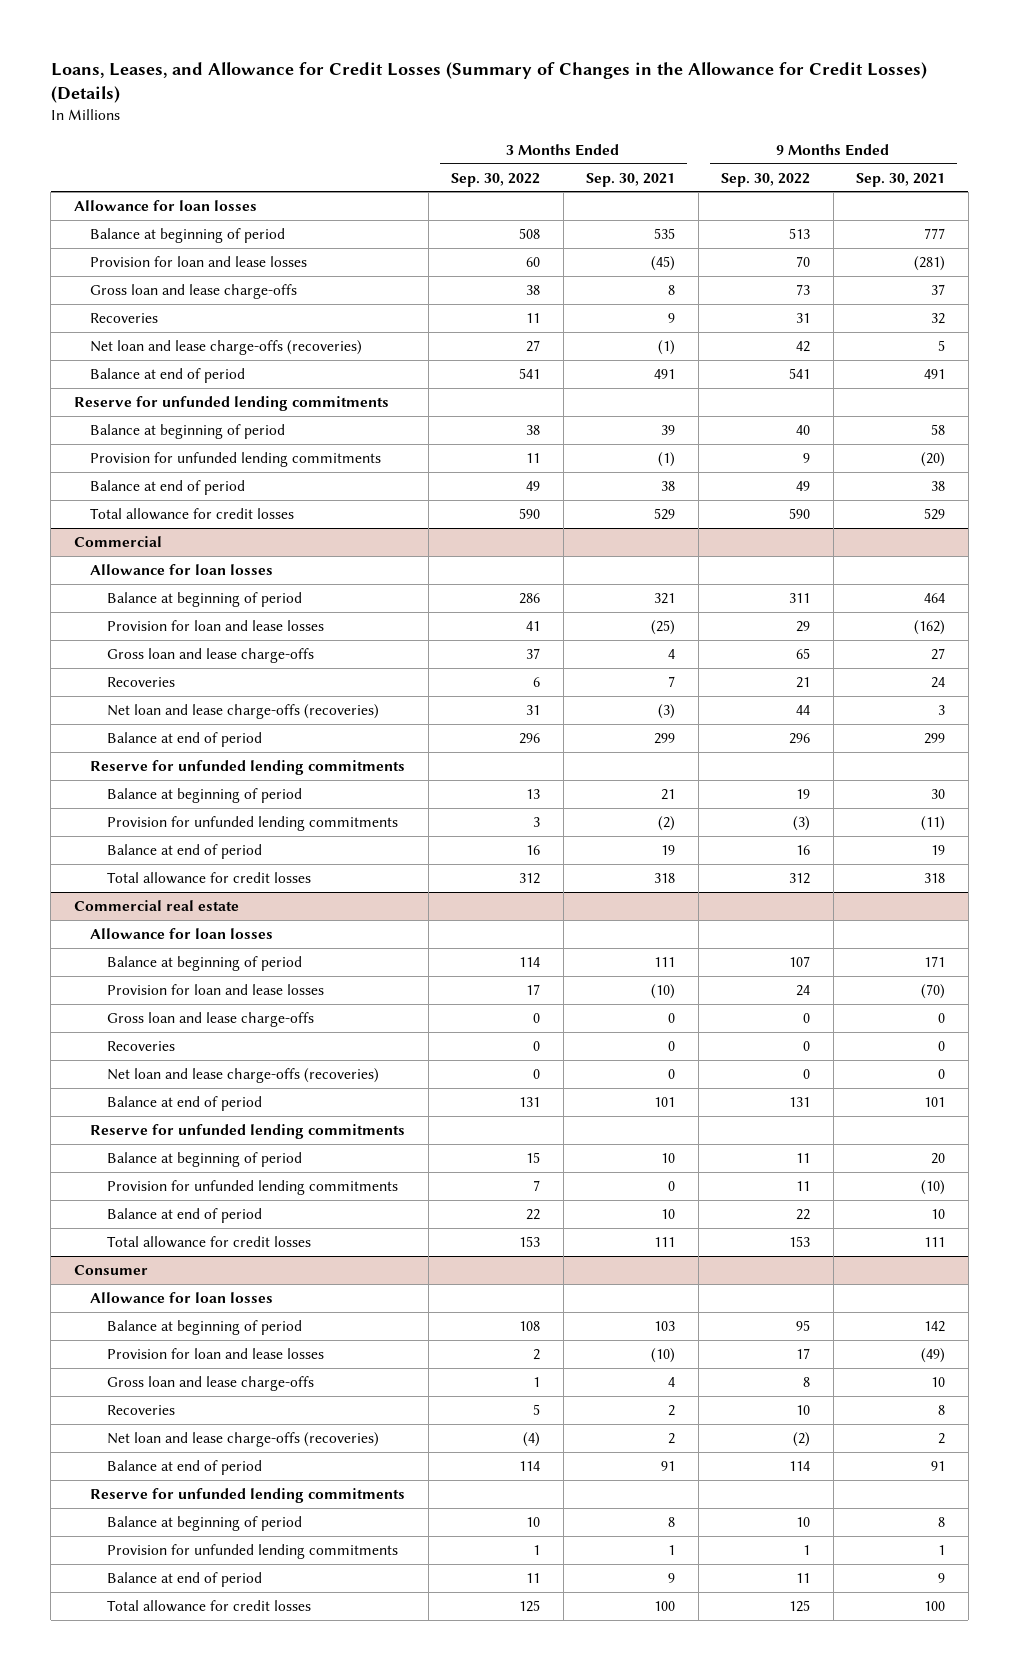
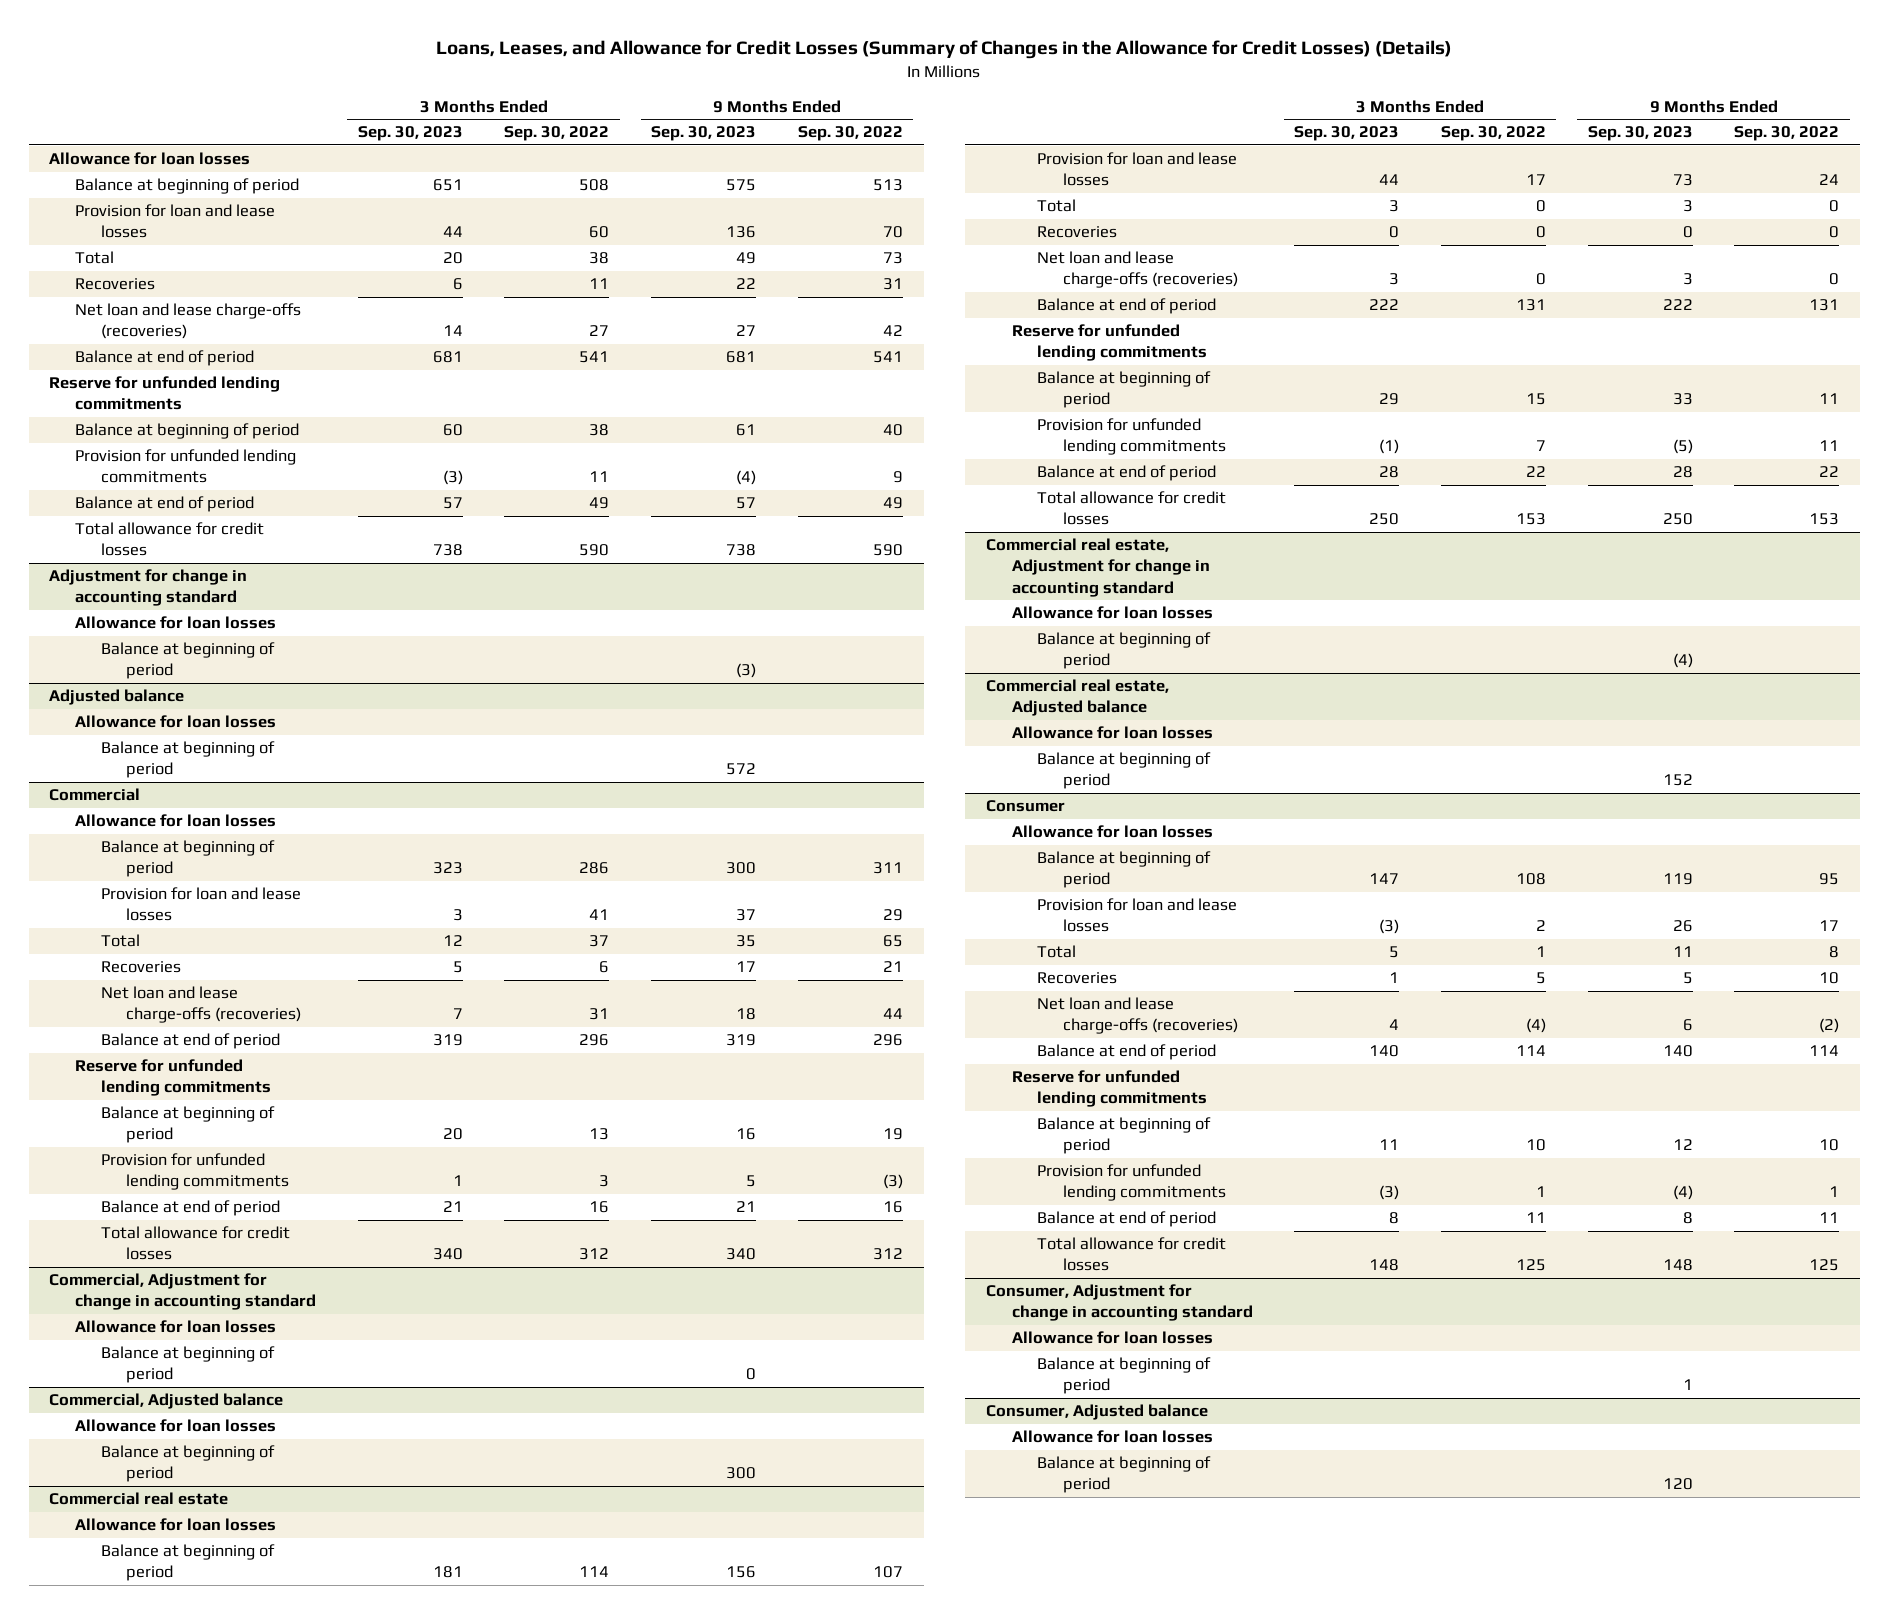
[586,172,676,187] Sep. 30, 2021 -> none
[856,172,946,187] Sep. 30, 2021 -> none
none -> [357,126,463,142] Sep. 30, 2023
none -> [651,126,757,142] Sep. 30, 2023
[90,283,298,299] Gross loan and lease charge-offs -> [75,251,115,265] Total
none -> [49,569,248,607] Adjustment for change in accounting standard
none -> [75,616,277,630] Allowance for loan losses
none -> [100,642,275,680] Balance at beginning of period
none -> [49,689,185,706] Adjusted balance
none -> [75,715,277,729] Allowance for loan losses
none -> [100,741,275,779] Balance at beginning of period
[107,647,315,663] Gross loan and lease charge-offs -> [100,934,140,948] Total
none -> [49,1273,317,1311] Commercial, Adjustment for change in accounting standard
none -> [75,1320,277,1334] Allowance for loan losses
none -> [100,1346,275,1384] Balance at beginning of period
none -> [49,1393,284,1410] Commercial, Adjusted balance
none -> [75,1419,277,1433] Allowance for loan losses
none -> [100,1445,275,1483] Balance at beginning of period
[107,1011,315,1027] Gross loan and lease charge-offs -> [1037,199,1077,213] Total
none -> [986,538,1210,597] Commercial real estate, Adjustment for change in accounting standard
none -> [1011,606,1213,620] Allowance for loan losses
none -> [1037,632,1212,670] Balance at beginning of period
none -> [986,679,1170,717] Commercial real estate, Adjusted balance
none -> [1011,726,1213,740] Allowance for loan losses
none -> [1037,752,1212,790] Balance at beginning of period
[107,1375,315,1391] Gross loan and lease charge-offs -> [1037,945,1077,959] Total
none -> [986,1284,1253,1322] Consumer, Adjustment for change in accounting standard
none -> [1011,1331,1213,1345] Allowance for loan losses
none -> [1037,1357,1212,1395] Balance at beginning of period
none -> [986,1404,1209,1421] Consumer, Adjusted balance
none -> [1011,1430,1213,1444] Allowance for loan losses
none -> [1037,1456,1212,1494] Balance at beginning of period

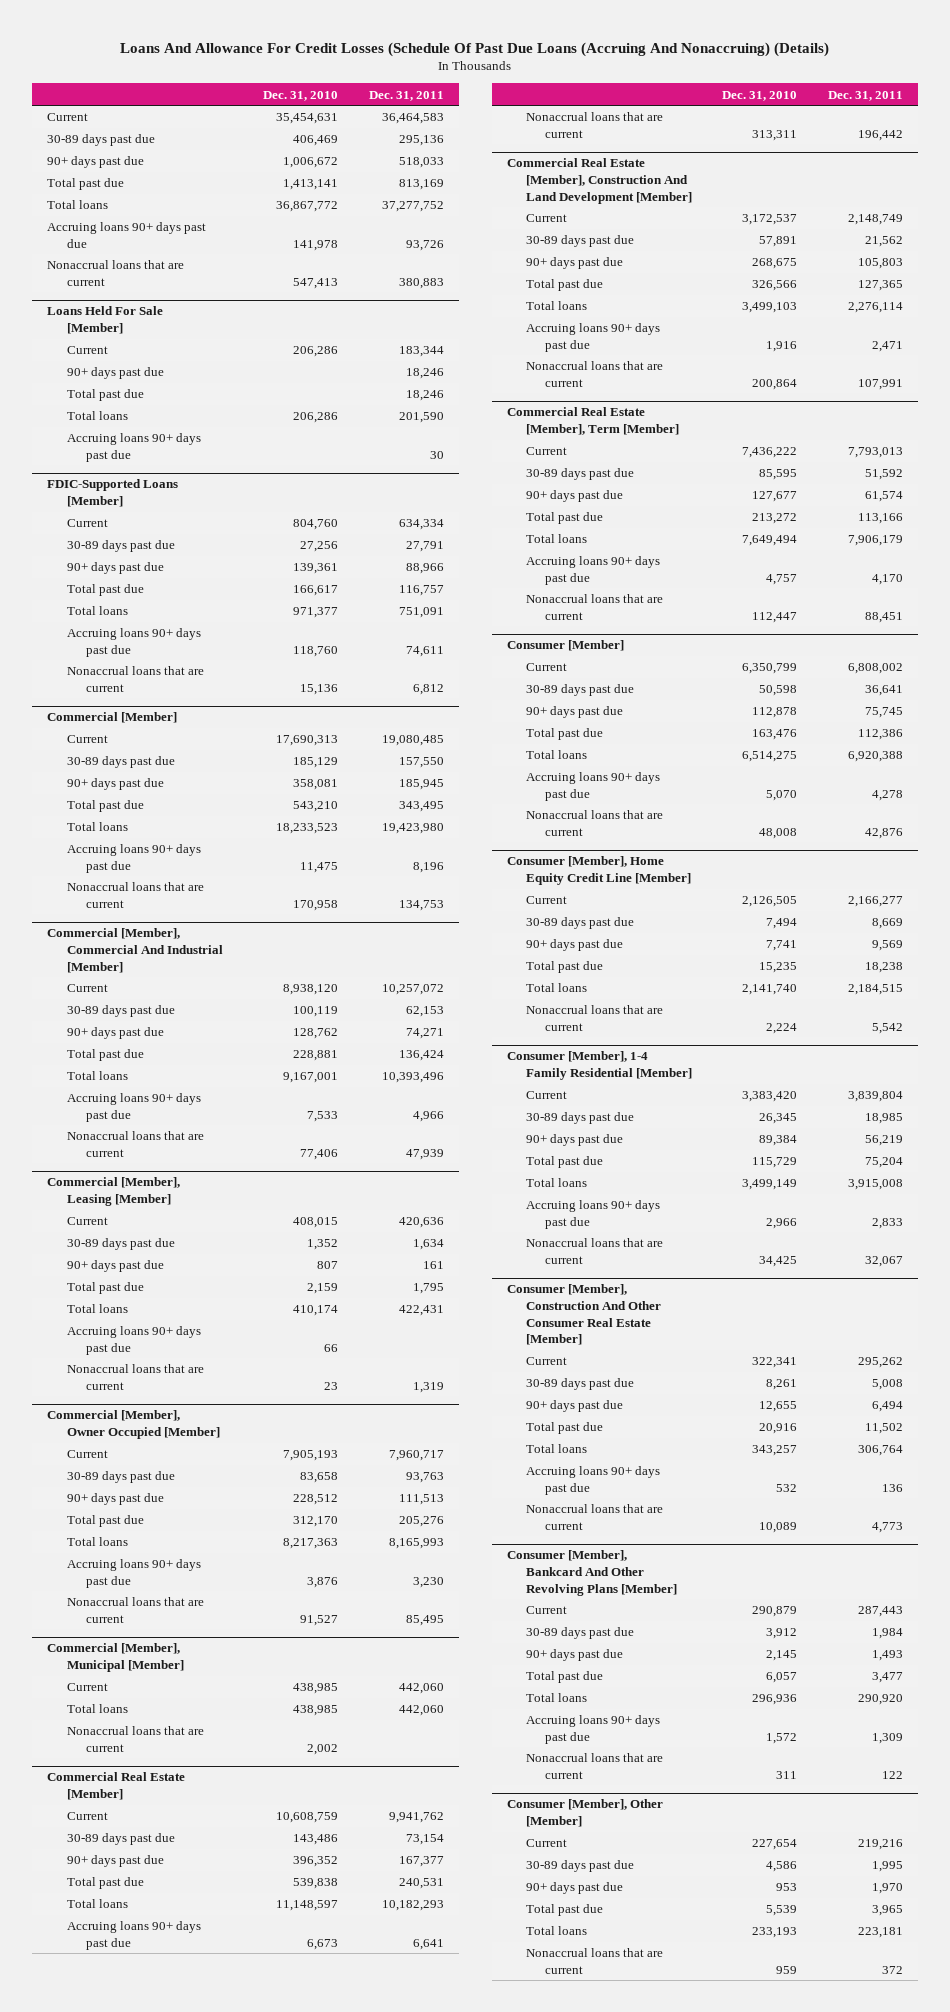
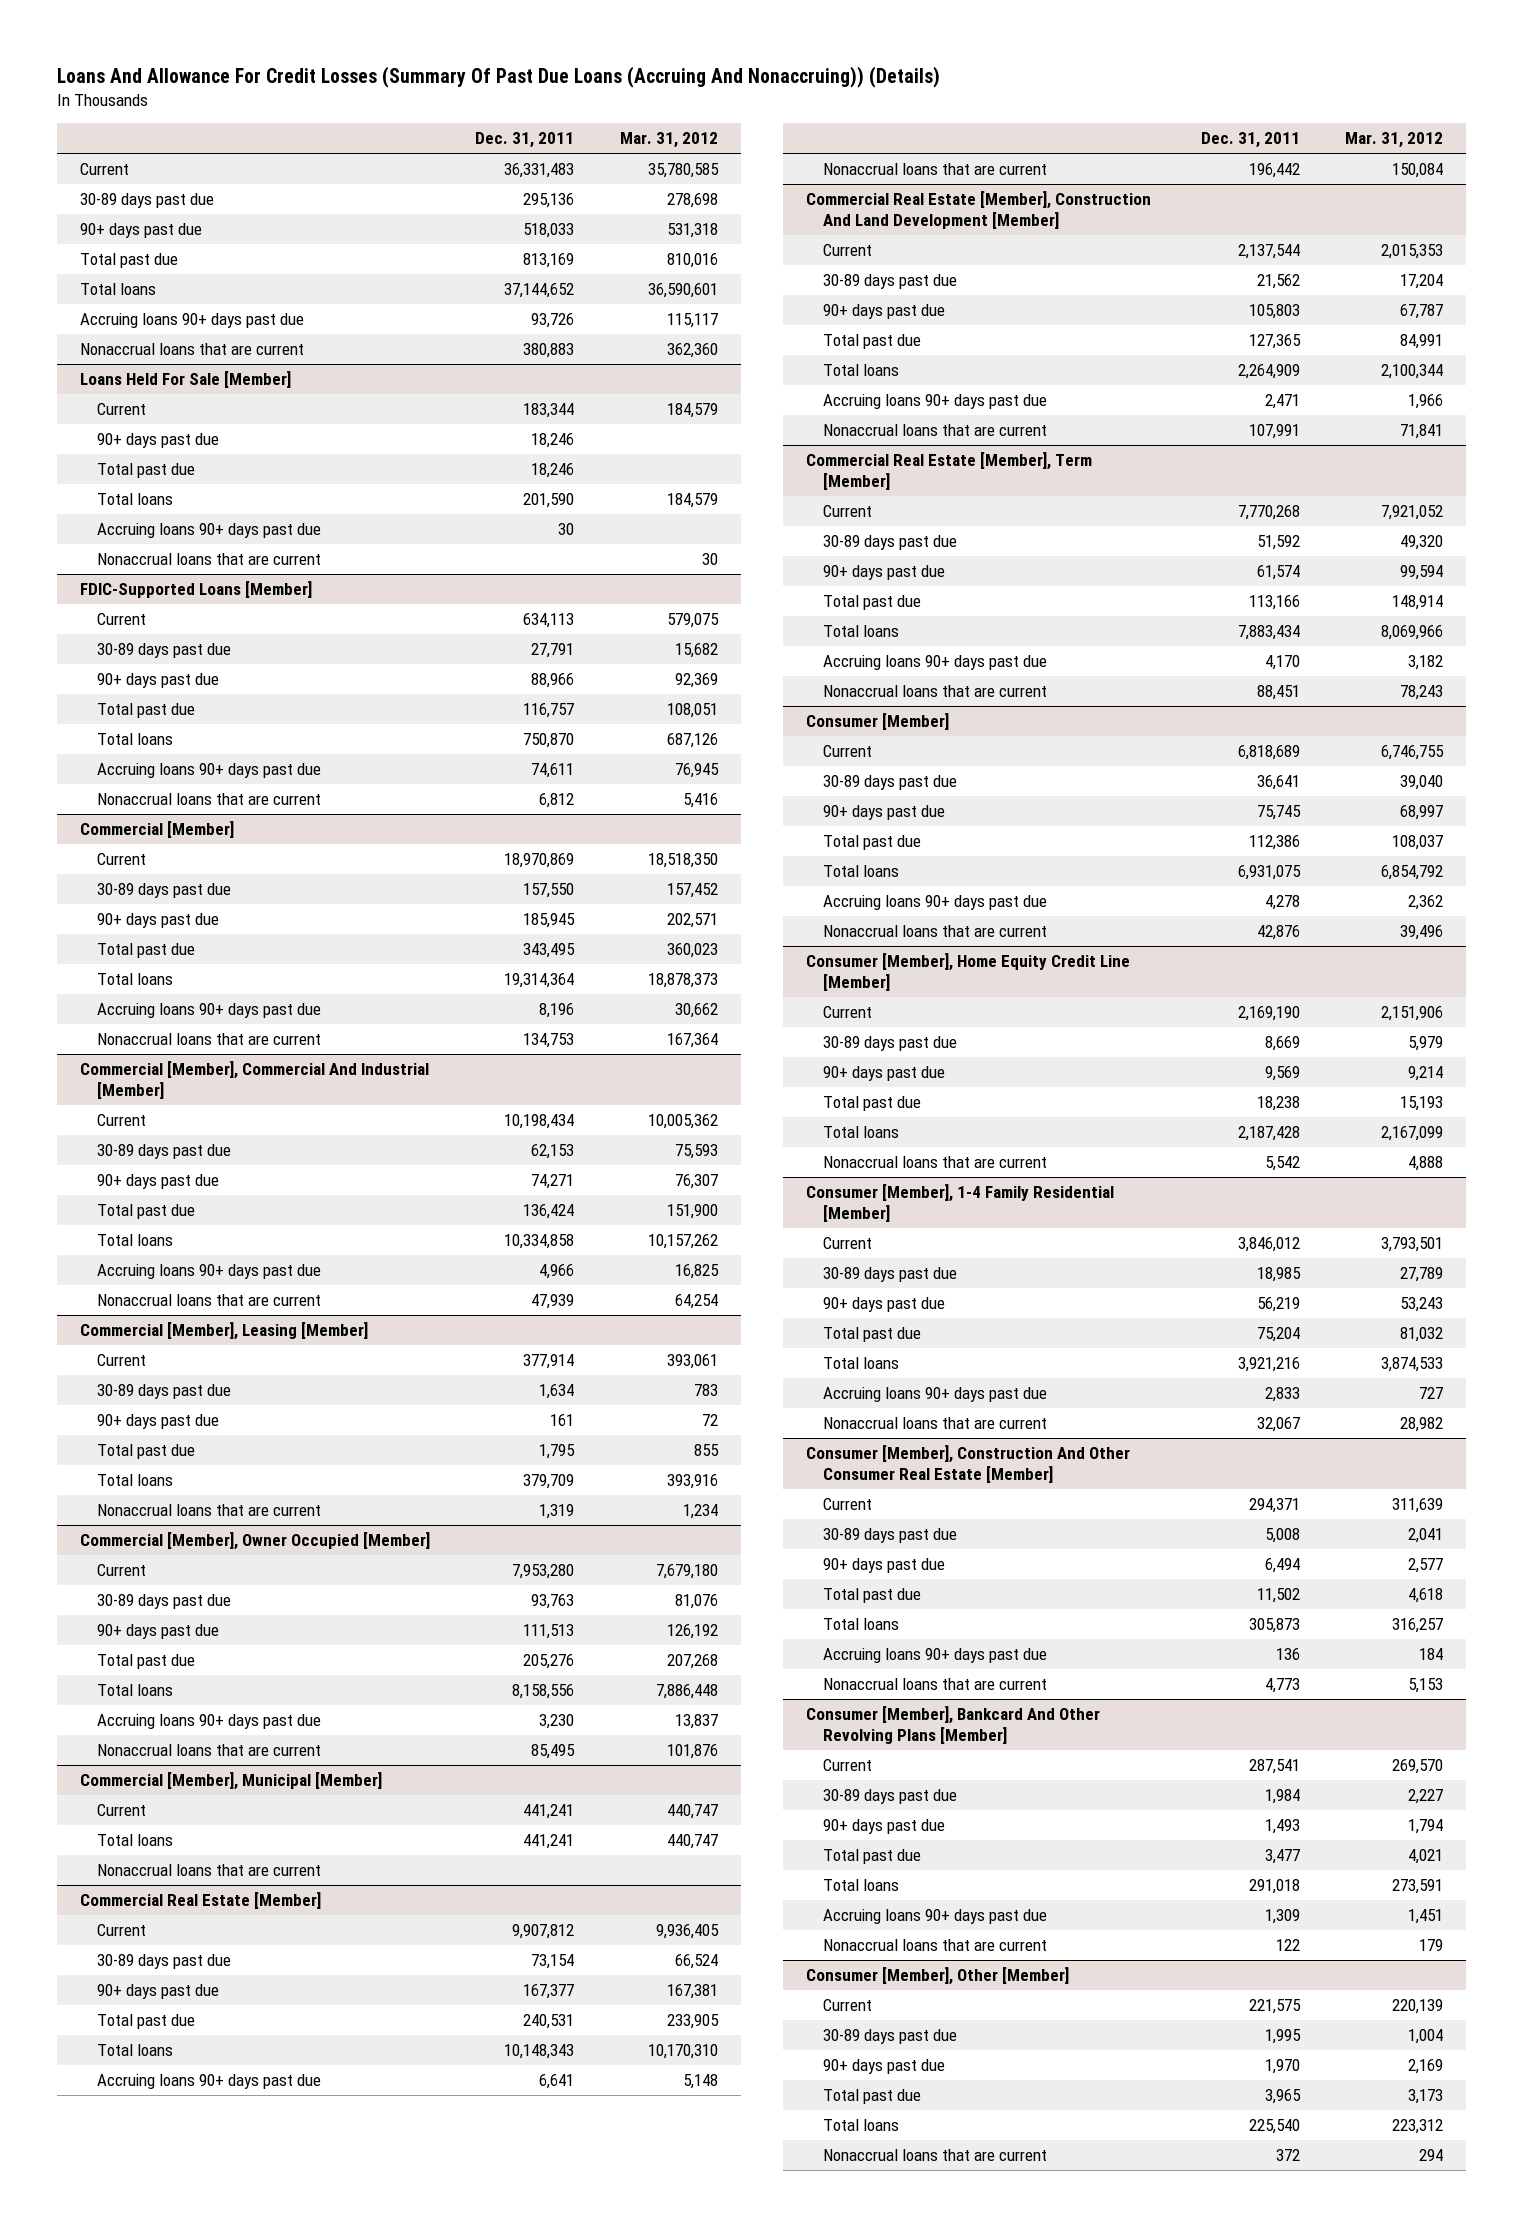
[120,41,830,57] Loans And Allowance For Credit Losses (Schedule Of Past Due Loans (Accruing And Nonaccruing) (Details) -> [57,66,941,89] Loans And Allowance For Credit Losses (Summary Of Past Due Loans (Accruing And Nonaccruing)) (Details)
[263,90,339,101] Dec. 31, 2010 -> none
none -> [619,132,718,149] Mar. 31, 2012
[381,113,444,125] 36,464,583 -> [504,163,575,179] 36,331,483
[381,201,444,213] 37,277,752 -> [504,283,575,299] 37,144,652
none -> [97,553,322,566] Nonaccrual loans that are current
[398,519,444,531] 634,334 -> [523,613,575,629] 634,113
[398,607,444,619] 751,091 -> [523,733,575,749] 750,870
[381,735,444,747] 19,080,485 -> [504,853,575,869] 18,970,869
[381,823,444,835] 19,423,980 -> [504,973,575,989] 19,314,364
[381,984,444,996] 10,257,072 -> [504,1114,575,1130] 10,198,434
[381,1072,444,1084] 10,393,496 -> [504,1234,575,1250] 10,334,858
[398,1217,444,1229] 420,636 -> [523,1354,575,1370] 377,914
[66,1326,201,1355] Accruing loans 90+ days past due -> none
[398,1305,444,1317] 422,431 -> [523,1474,575,1490] 379,709
[388,1450,444,1462] 7,960,717 -> [512,1564,575,1580] 7,953,280
[388,1538,444,1550] 8,165,993 -> [512,1684,575,1700] 8,158,556
[398,1683,444,1695] 442,060 -> [523,1804,575,1820] 441,241
[398,1705,444,1717] 442,060 -> [523,1834,575,1850] 441,241
[388,1812,444,1824] 9,941,762 -> [512,1924,575,1940] 9,907,812
[381,1900,444,1912] 10,182,293 -> [504,2044,575,2060] 10,148,343
[847,214,903,226] 2,148,749 -> [1238,244,1301,260] 2,137,544
[847,302,903,314] 2,276,114 -> [1238,364,1301,380] 2,264,909
[847,447,903,459] 7,793,013 -> [1238,505,1301,521] 7,770,268
[847,535,903,547] 7,906,179 -> [1238,625,1301,641] 7,883,434
[847,663,903,675] 6,808,002 -> [1238,745,1301,761] 6,818,689
[847,751,903,763] 6,920,388 -> [1238,865,1302,881] 6,931,075
[847,896,903,908] 2,166,277 -> [1238,1006,1301,1022] 2,169,190
[847,984,903,996] 2,184,515 -> [1238,1126,1301,1142] 2,187,428
[847,1091,903,1103] 3,839,804 -> [1238,1237,1301,1253] 3,846,012
[847,1179,903,1191] 3,915,008 -> [1238,1357,1301,1373] 3,921,216
[857,1357,903,1369] 295,262 -> [1249,1498,1301,1514] 294,371
[857,1445,903,1457] 306,764 -> [1249,1618,1301,1634] 305,873
[857,1606,903,1618] 287,443 -> [1249,1759,1301,1775] 287,541
[857,1694,903,1706] 290,920 -> [1249,1879,1301,1895] 291,018
[857,1839,903,1851] 219,216 -> [1249,1999,1302,2015] 221,575
[857,1927,903,1939] 223,181 -> [1249,2119,1301,2135] 225,540

